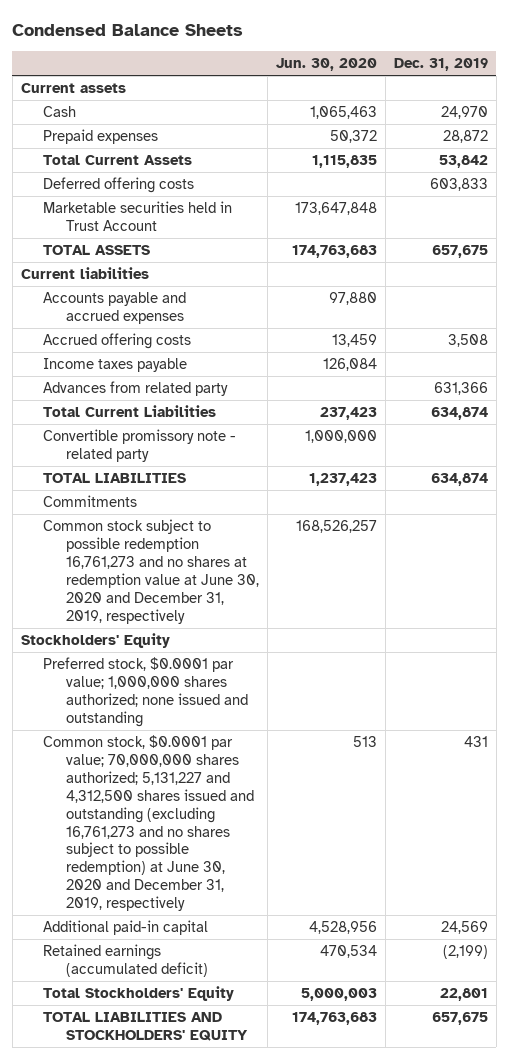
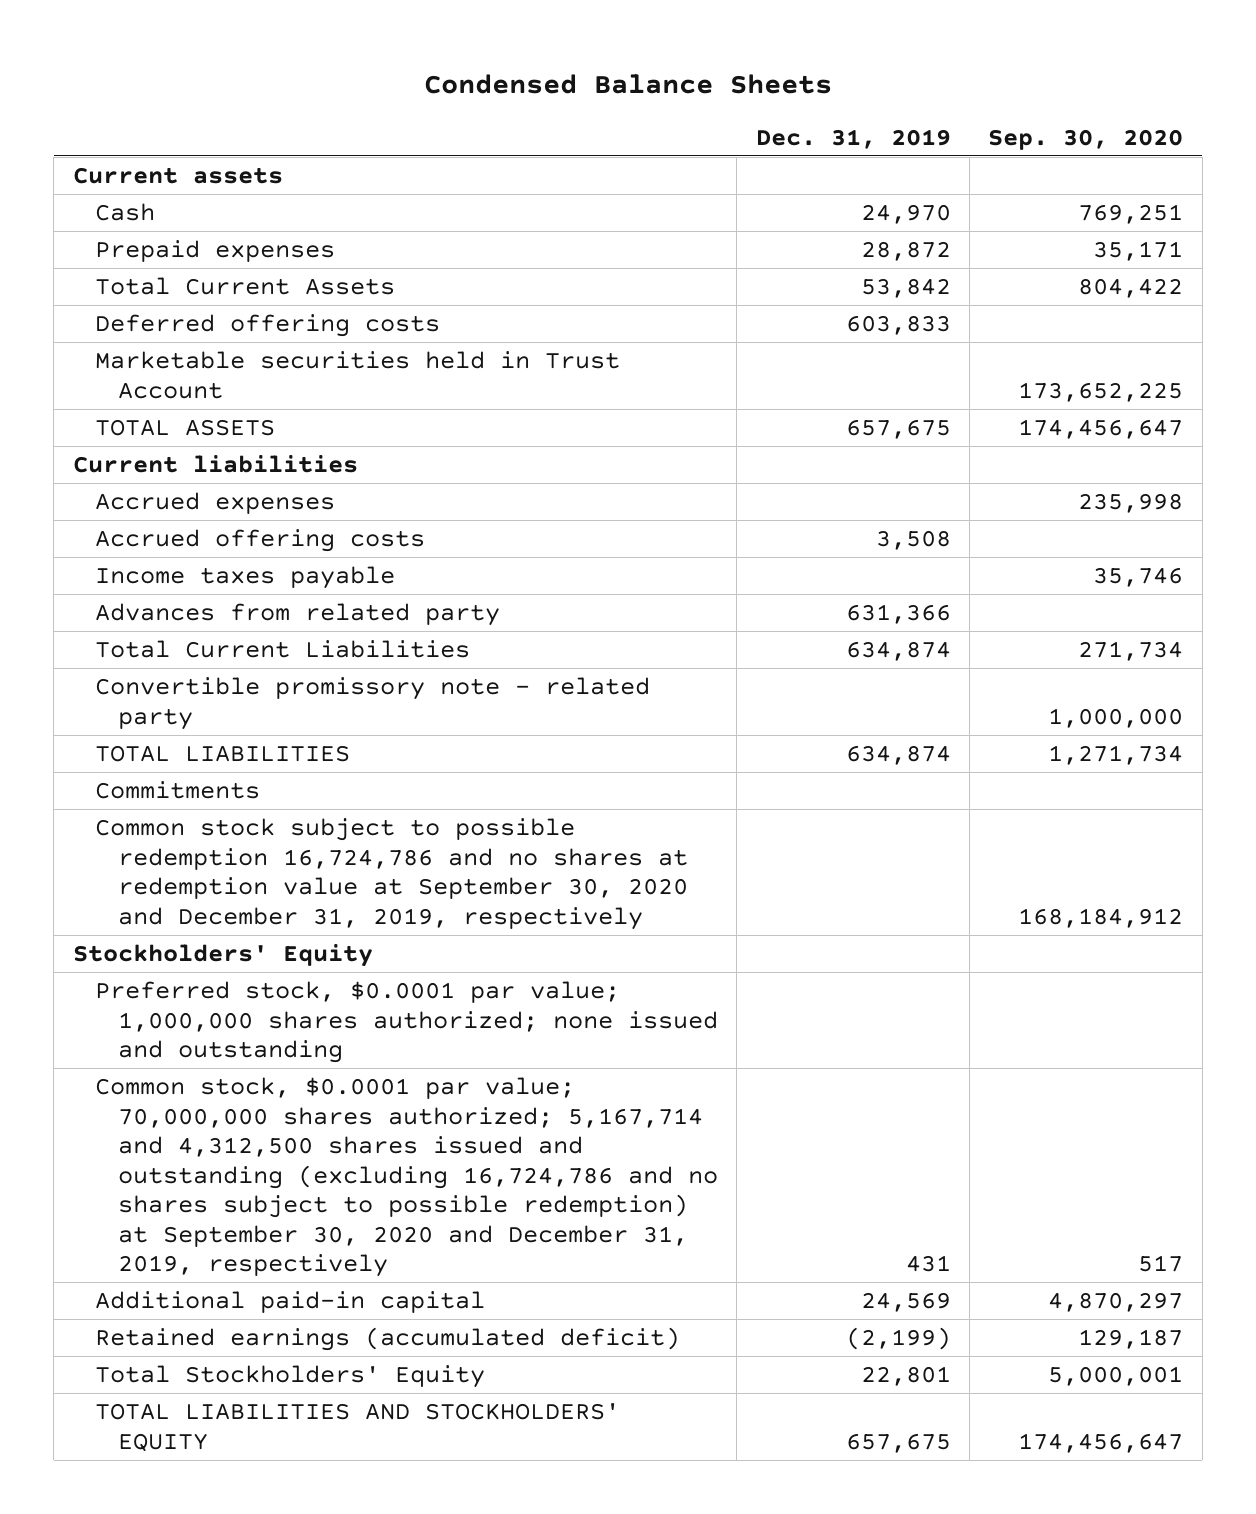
[275,58,377,72] Jun. 30, 2020 -> none
none -> [988,128,1184,150] Sep. 30, 2020
[43,292,187,325] Accounts payable and accrued expenses -> [95,492,336,515] Accrued expenses
[43,519,259,624] Common stock subject to possible redemption 16,761,273 and no shares at redemption value at June 30, 2020 and December 31, 2019, respectively -> [95,818,689,930] Common stock subject to possible redemption 16,724,786 and no shares at redemption value at September 30, 2020 and December 31, 2019, respectively
[43,735,254,912] Common stock, $0.0001 par value; 70,000,000 shares authorized; 5,131,227 and 4,312,500 shares issued and outstanding (excluding 16,761,273 and no shares subject to possible redemption) at June 30, 2020 and December 31, 2019, respectively -> [95,1077,719,1278] Common stock, $0.0001 par value; 70,000,000 shares authorized; 5,167,714 and 4,312,500 shares issued and outstanding (excluding 16,724,786 and no shares subject to possible redemption) at September 30, 2020 and December 31, 2019, respectively

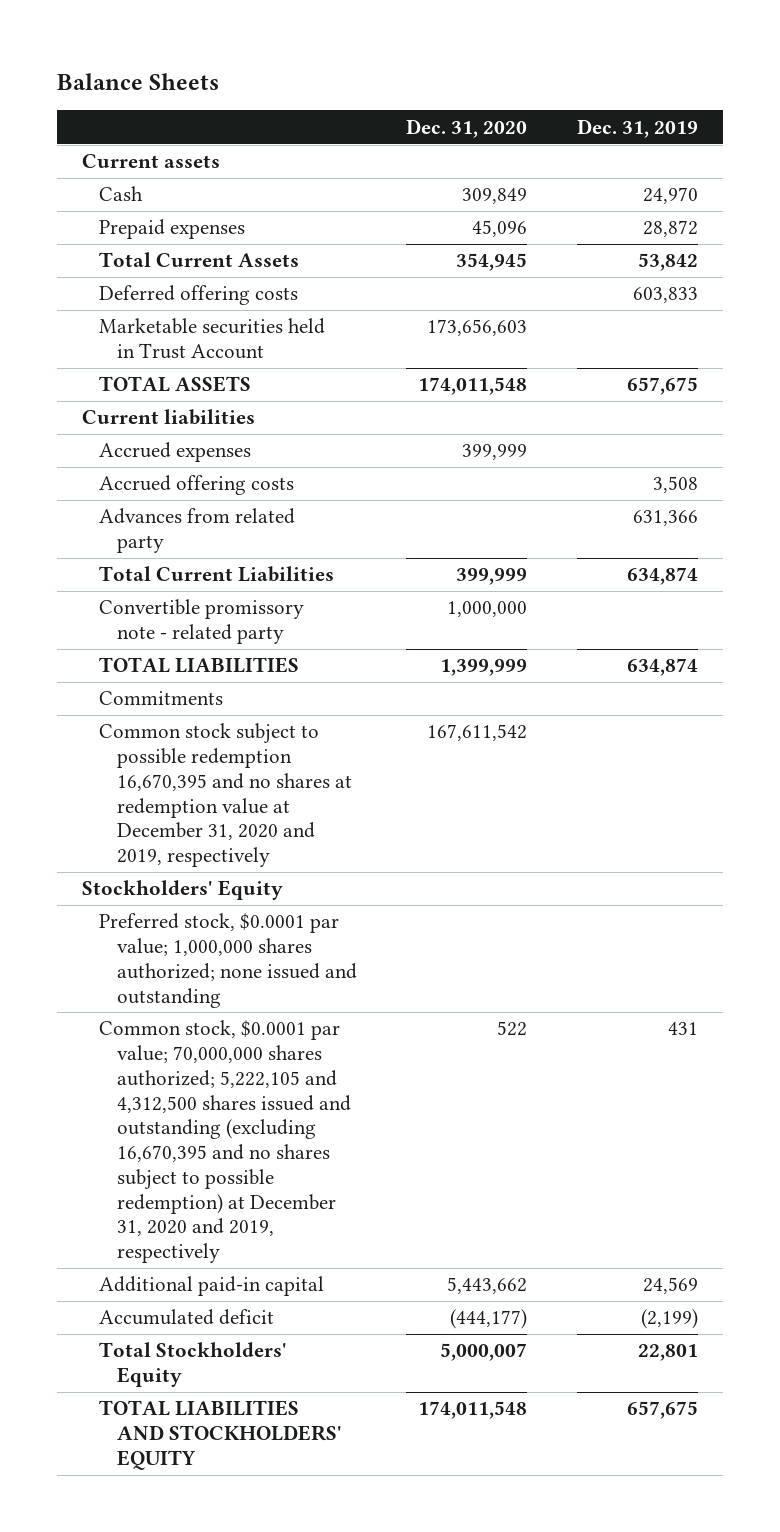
[424,74,833,95] Condensed Balance Sheets -> [57,72,220,90] Balance Sheets
[988,128,1184,150] Sep. 30, 2020 -> none
none -> [406,118,528,138] Dec. 31, 2020
[95,566,396,590] Income taxes payable -> none
[95,818,689,930] Common stock subject to possible redemption 16,724,786 and no shares at redemption value at September 30, 2020 and December 31, 2019, respectively -> [99,723,353,868] Common stock subject to possible redemption 16,670,395 and no shares at redemption value at December 31, 2020 and 2019, respectively
[95,1077,719,1278] Common stock, $0.0001 par value; 70,000,000 shares authorized; 5,167,714 and 4,312,500 shares issued and outstanding (excluding 16,724,786 and no shares subject to possible redemption) at September 30, 2020 and December 31, 2019, respectively -> [99,1020,352,1264] Common stock, $0.0001 par value; 70,000,000 shares authorized; 5,222,105 and 4,312,500 shares issued and outstanding (excluding 16,670,395 and no shares subject to possible redemption) at December 31, 2020 and 2019, respectively
[95,1327,681,1352] Retained earnings (accumulated deficit) -> [99,1309,275,1326] Accumulated deficit

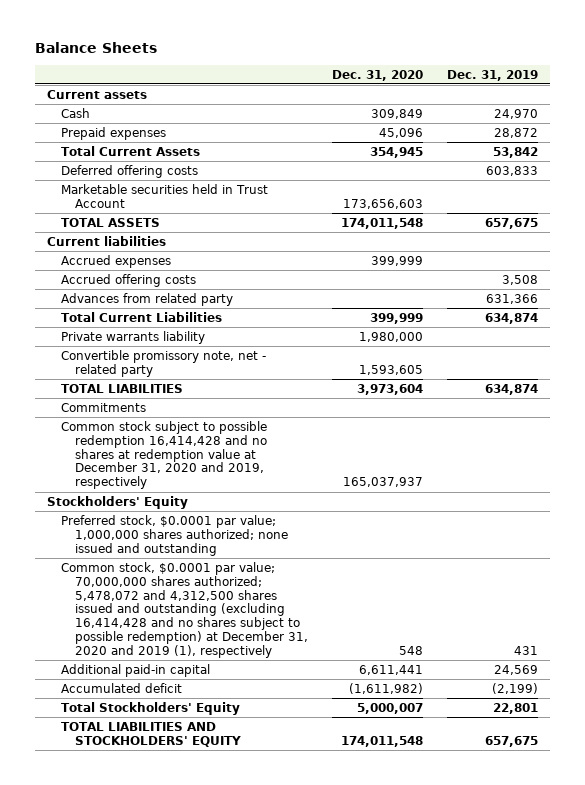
none -> [60,330,205,344] Private warrants liability
[99,599,305,645] Convertible promissory note - related party -> [60,349,266,377] Convertible promissory note, net - related party
[447,601,528,618] 1,000,000 -> [358,364,423,375] 1,593,605
[440,659,528,677] 1,399,999 -> [356,383,423,395] 3,973,604
[99,723,353,868] Common stock subject to possible redemption 16,670,395 and no shares at redemption value at December 31, 2020 and 2019, respectively -> [60,420,267,490] Common stock subject to possible redemption 16,414,428 and no shares at redemption value at December 31, 2020 and 2019, respectively
[427,724,528,742] 167,611,542 -> [342,477,423,488] 165,037,937
[99,1020,352,1264] Common stock, $0.0001 par value; 70,000,000 shares authorized; 5,222,105 and 4,312,500 shares issued and outstanding (excluding 16,670,395 and no shares subject to possible redemption) at December 31, 2020 and 2019, respectively -> [60,561,308,659] Common stock, $0.0001 par value; 70,000,000 shares authorized; 5,478,072 and 4,312,500 shares issued and outstanding (excluding 16,414,428 and no shares subject to possible redemption) at December 31, 2020 and 2019 (1), respectively
[497,1021,528,1037] 522 -> [398,646,423,656] 548
[447,1277,528,1295] 5,443,662 -> [358,664,423,675] 6,611,441
[450,1309,528,1330] (444,177) -> [348,682,423,694] (1,611,982)

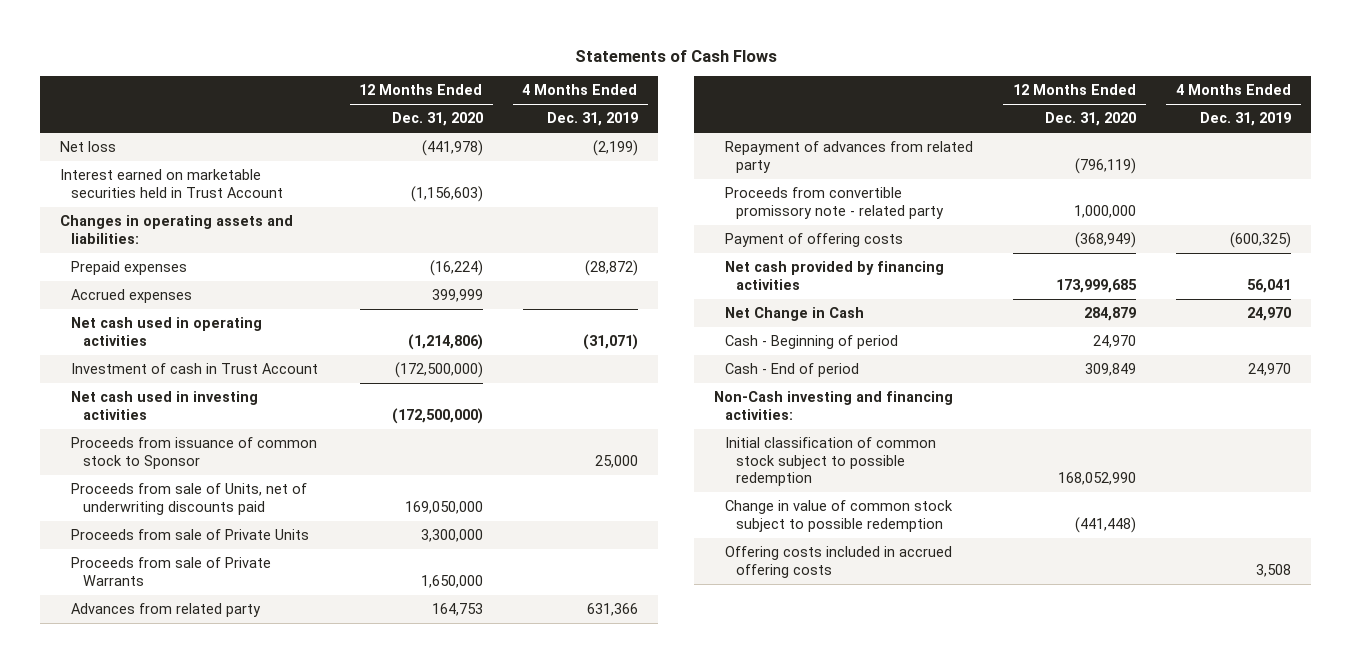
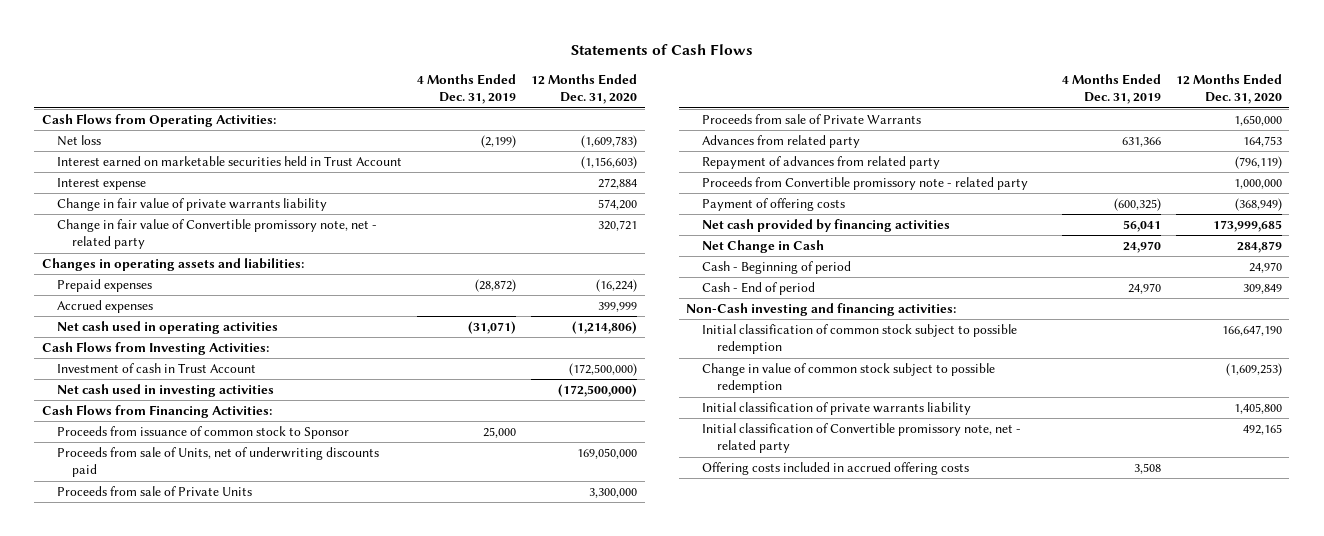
none -> [41,113,276,127] Cash Flows from Operating Activities:
[421,140,483,157] (441,978) -> [581,134,638,148] (1,609,783)
none -> [57,177,147,190] Interest expense
none -> [57,197,328,211] Change in fair value of private warrants liability
none -> [57,218,378,250] Change in fair value of Convertible promissory note, net - related party
none -> [41,341,269,355] Cash Flows from Investing Activities:
none -> [41,404,272,418] Cash Flows from Financing Activities:
[725,187,945,219] Proceeds from convertible promissory note - related party -> [701,176,1028,190] Proceeds from Convertible promissory note - related party
[1058,472,1137,486] 168,052,990 -> [1221,324,1282,336] 166,647,190
[1075,516,1137,533] (441,448) -> [1225,362,1282,376] (1,609,253)
none -> [701,401,971,415] Initial classification of private warrants liability
none -> [701,422,1021,454] Initial classification of Convertible promissory note, net - related party

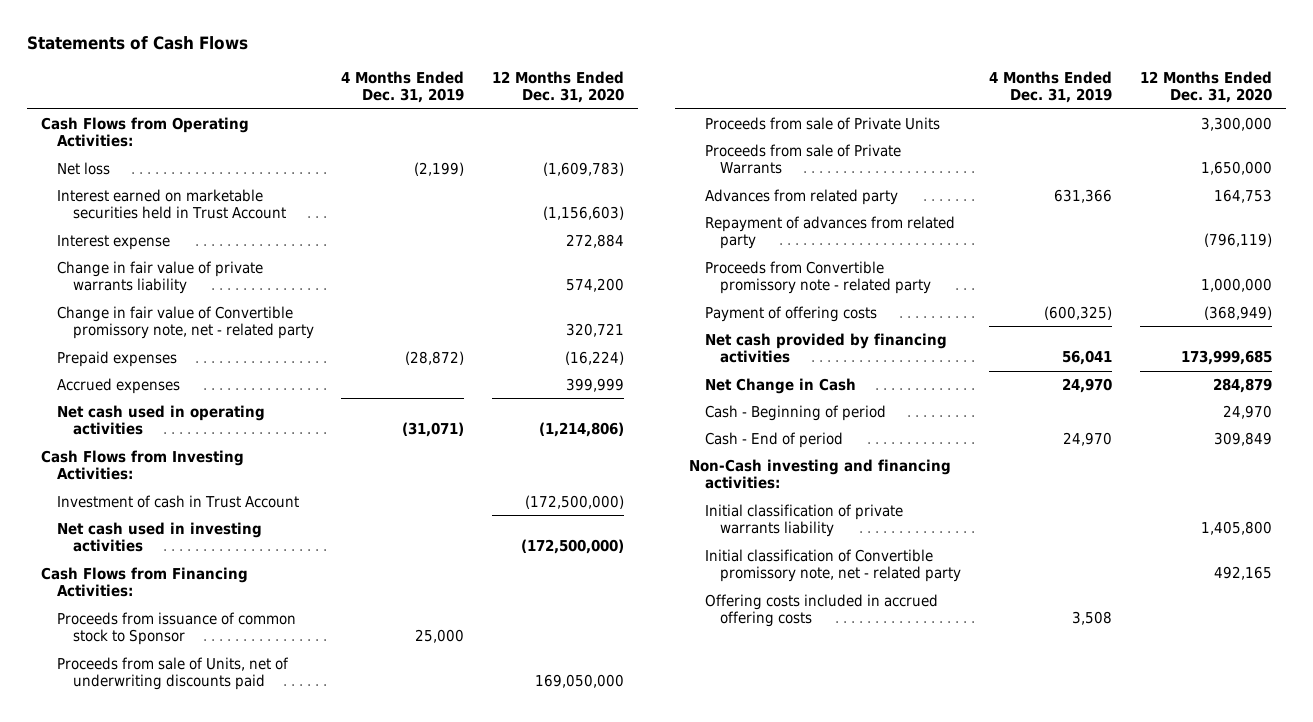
[41,257,304,271] Changes in operating assets and liabilities: -> none
[701,323,1017,355] Initial classification of common stock subject to possible redemption -> none
[701,362,995,394] Change in value of common stock subject to possible redemption -> none

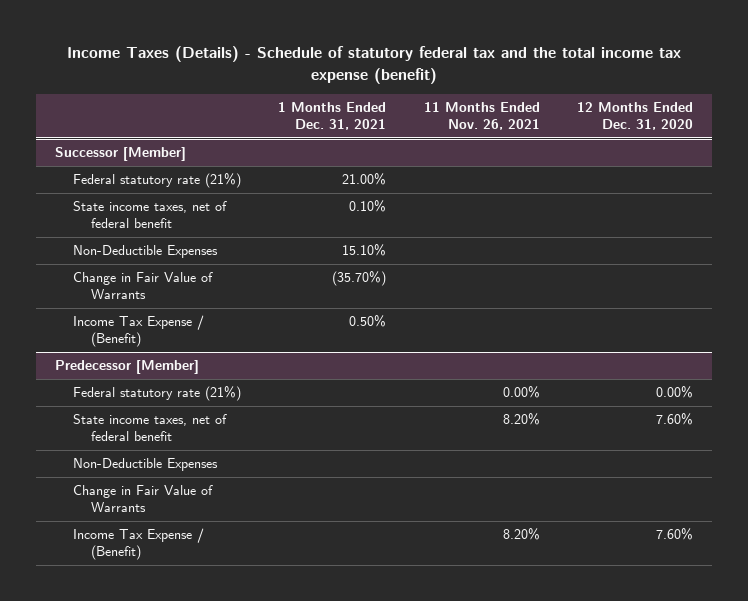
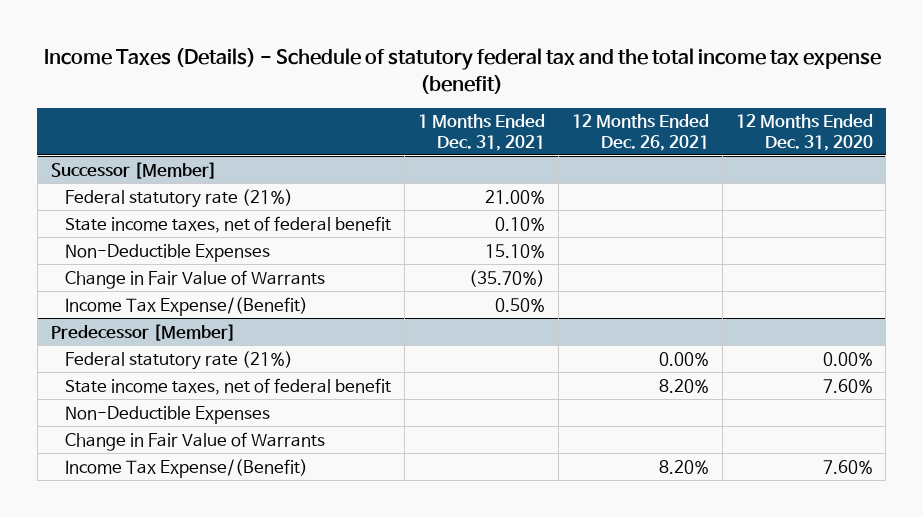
[423,102,540,131] 11 Months Ended Nov. 26, 2021 -> none
none -> [571,114,709,151] 12 Months Ended Dec. 26, 2021
[72,315,204,348] Income Tax Expense / (Benefit) -> [64,296,308,316] Income Tax Expense/(Benefit)
[72,528,204,561] Income Tax Expense / (Benefit) -> [64,458,308,478] Income Tax Expense/(Benefit)

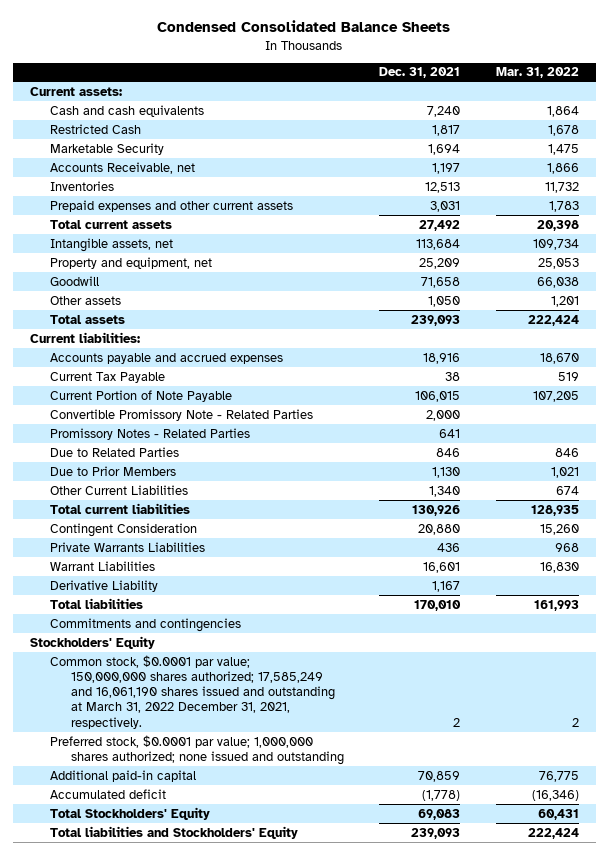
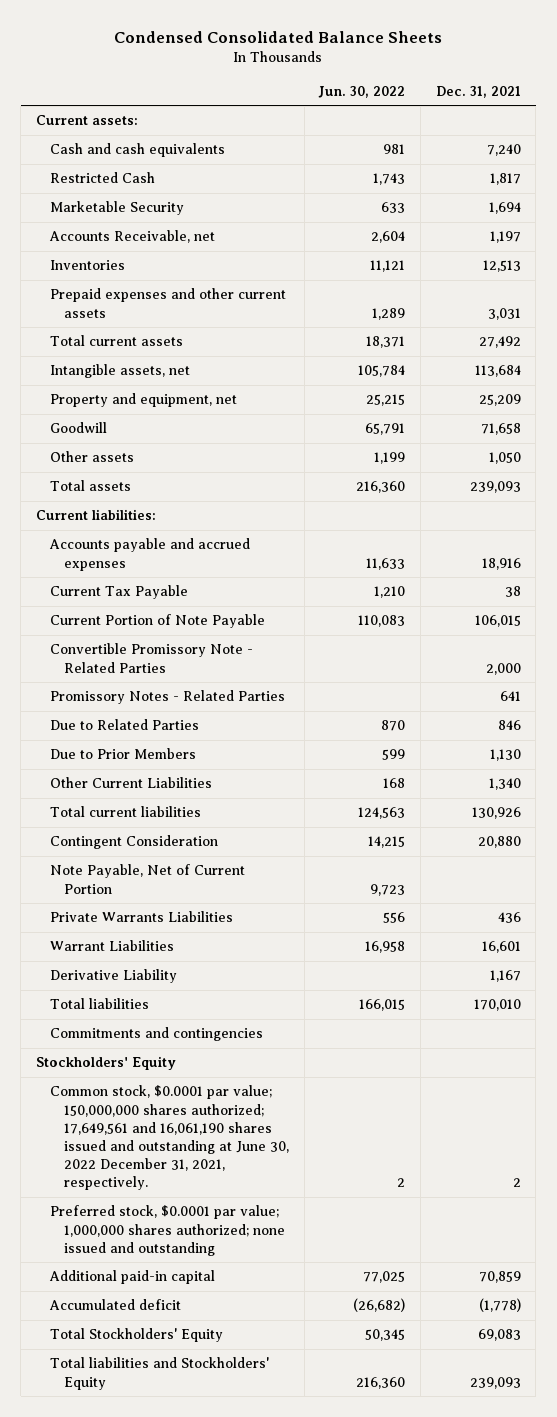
[495,67,579,79] Mar. 31, 2022 -> none
none -> [318,85,406,98] Jun. 30, 2022
none -> [50,864,246,894] Note Payable, Net of Current Portion
[50,654,335,729] Common stock, $0.0001 par value; 150,000,000 shares authorized; 17,585,249 and 16,061,190 shares issued and outstanding at March 31, 2022 December 31, 2021, respectively. -> [50,1085,290,1191] Common stock, $0.0001 par value; 150,000,000 shares authorized; 17,649,561 and 16,061,190 shares issued and outstanding at June 30, 2022 December 31, 2021, respectively.

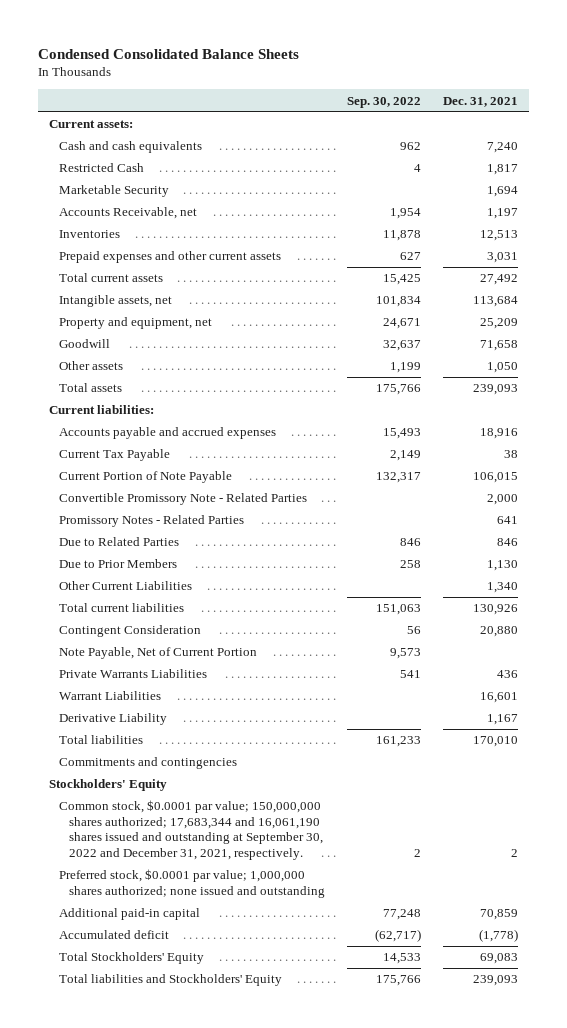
[318,85,406,98] Jun. 30, 2022 -> none
none -> [347,96,422,108] Sep. 30, 2022
[50,1085,290,1191] Common stock, $0.0001 par value; 150,000,000 shares authorized; 17,649,561 and 16,061,190 shares issued and outstanding at June 30, 2022 December 31, 2021, respectively. -> [59,800,324,860] Common stock, $0.0001 par value; 150,000,000 shares authorized; 17,683,344 and 16,061,190 shares issued and outstanding at September 30, 2022 and December 31, 2021, respectively.

